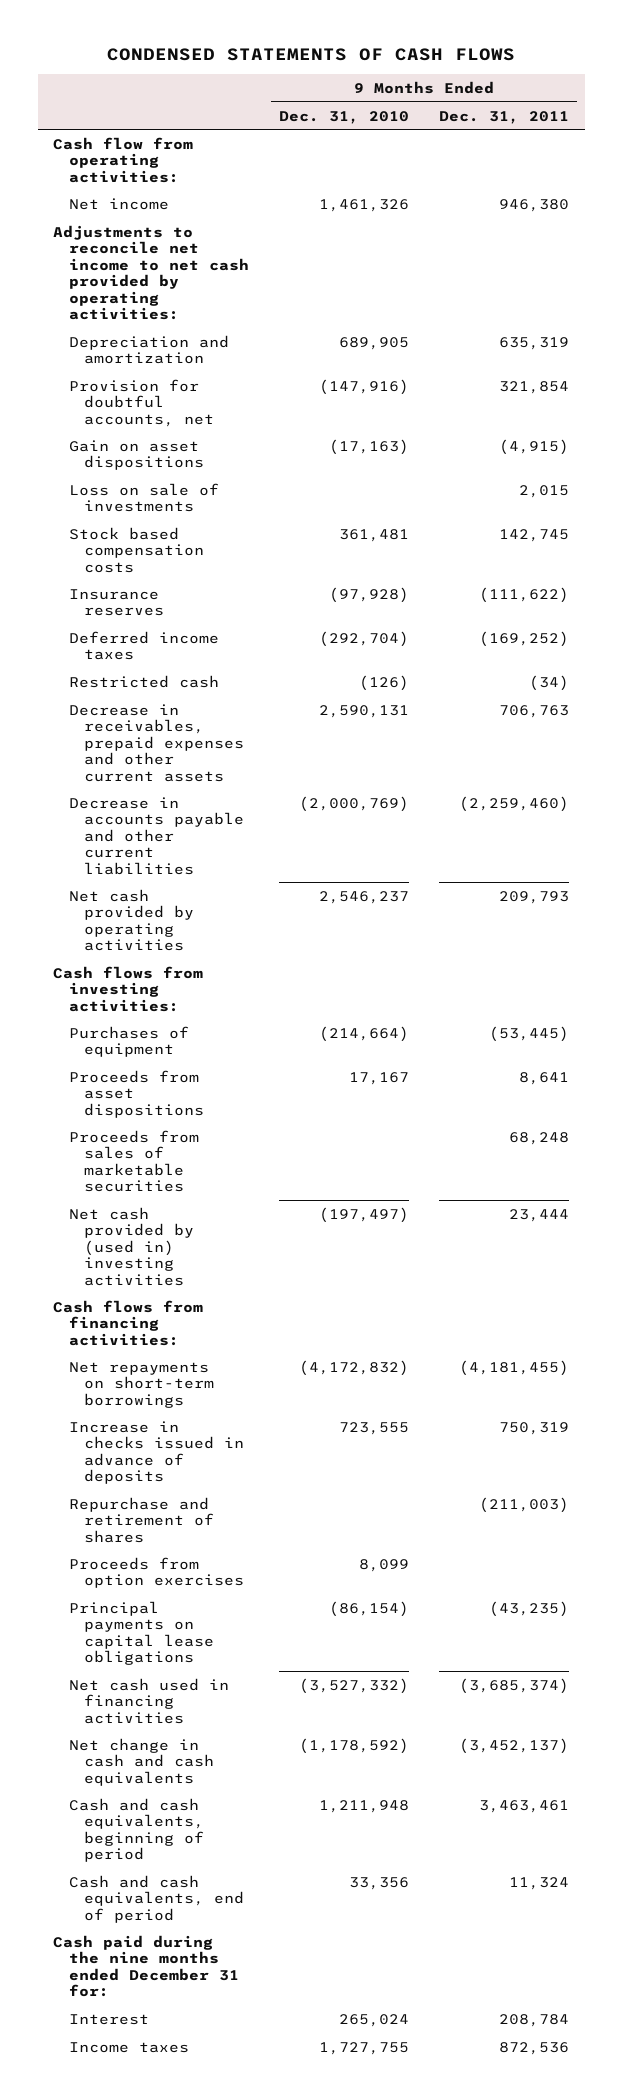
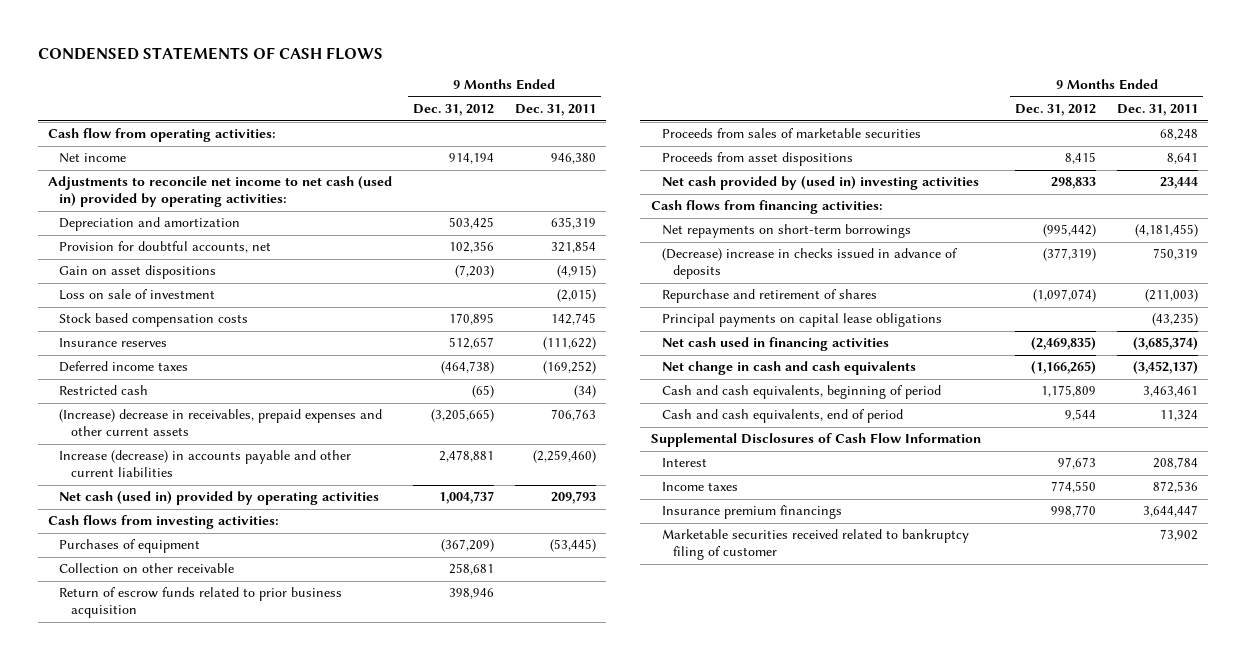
[279,110,410,124] Dec. 31, 2010 -> none
none -> [412,104,494,117] Dec. 31, 2012
[53,224,249,320] Adjustments to reconcile net income to net cash provided by operating activities: -> [48,176,393,208] Adjustments to reconcile net income to net cash (used in) provided by operating activities:
[68,482,219,513] Loss on sale of investments -> [59,289,216,301] Loss on sale of investment
[519,484,570,498] 2,015 -> [556,289,596,303] (2,015)
[68,703,245,782] Decrease in receivables, prepaid expenses and other current assets -> [59,409,383,437] (Increase) decrease in receivables, prepaid expenses and other current assets
[68,796,245,875] Decrease in accounts payable and other current liabilities -> [59,450,352,478] Increase (decrease) in accounts payable and other current liabilities
[68,888,195,952] Net cash provided by operating activities -> [59,491,380,506] Net cash (used in) provided by operating activities
none -> [59,563,235,574] Collection on other receivable
none -> [59,587,343,619] Return of escrow funds related to prior business acquisition
[68,1069,205,1118] Proceeds from asset dispositions -> [661,152,853,167] Proceeds from asset dispositions
[68,1420,245,1485] Increase in checks issued in advance of deposits -> [661,248,958,280] (Decrease) increase in checks issued in advance of deposits
[68,1556,245,1589] Proceeds from option exercises -> none
[53,1934,239,1998] Cash paid during the nine months ended December 31 for: -> none
none -> [650,433,981,448] Supplemental Disclosures of Cash Flow Information
none -> [661,505,842,520] Insurance premium financings
none -> [661,529,969,561] Marketable securities received related to bankruptcy filing of customer

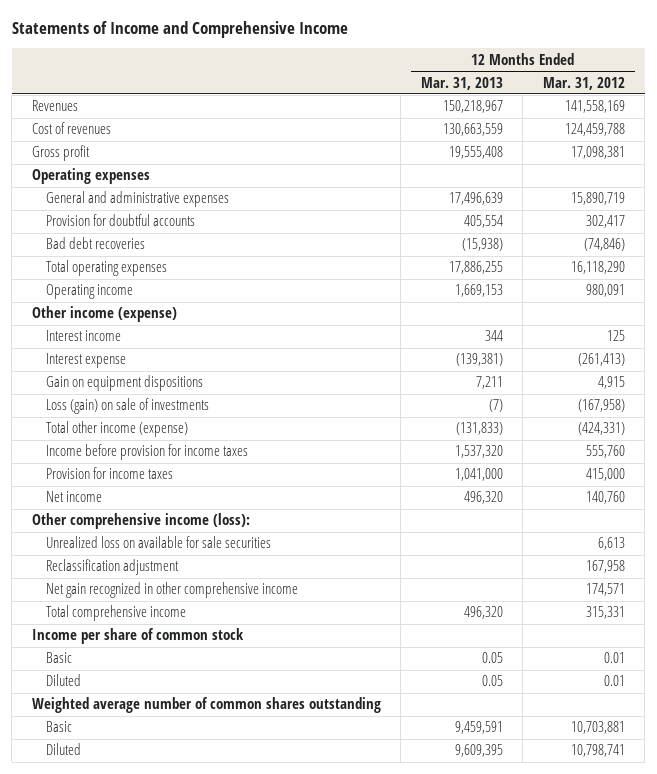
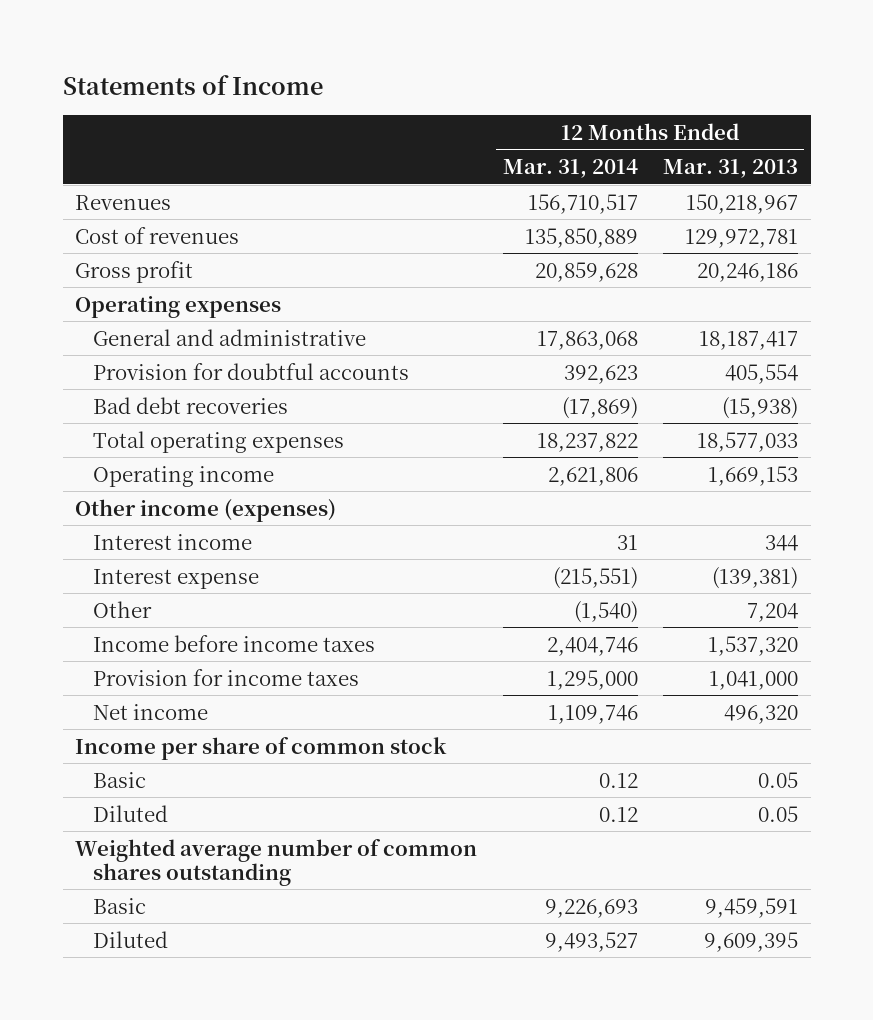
[11,21,348,39] Statements of Income and Comprehensive Income -> [62,74,323,95] Statements of Income
[542,76,625,90] Mar. 31, 2012 -> none
none -> [502,159,638,179] Mar. 31, 2014
[442,123,503,137] 130,663,559 -> [684,228,798,248] 129,972,781
[448,146,503,160] 19,555,408 -> [696,262,798,282] 20,246,186
[45,191,229,208] General and administrative expenses -> [93,328,367,346] General and administrative
[448,192,503,206] 17,496,639 -> [698,330,798,350] 18,187,417
[448,261,503,275] 17,886,255 -> [696,431,798,452] 18,577,033
[31,306,177,323] Other income (expense) -> [75,498,337,522] Other income (expenses)
[45,375,203,392] Gain on equipment dispositions -> none
[45,398,209,415] Loss (gain) on sale of investments -> none
[45,421,188,438] Total other income (expense) -> none
none -> [93,600,153,618] Other
[45,444,248,461] Income before provision for income taxes -> [93,634,376,652] Income before income taxes
[31,513,250,530] Other comprehensive income (loss): -> none
[45,536,271,549] Unrealized loss on available for sale securities -> none
[45,559,179,576] Reclassification adjustment -> none
[45,582,298,599] Net gain recognized in other comprehensive income -> none
[45,605,186,622] Total comprehensive income -> none

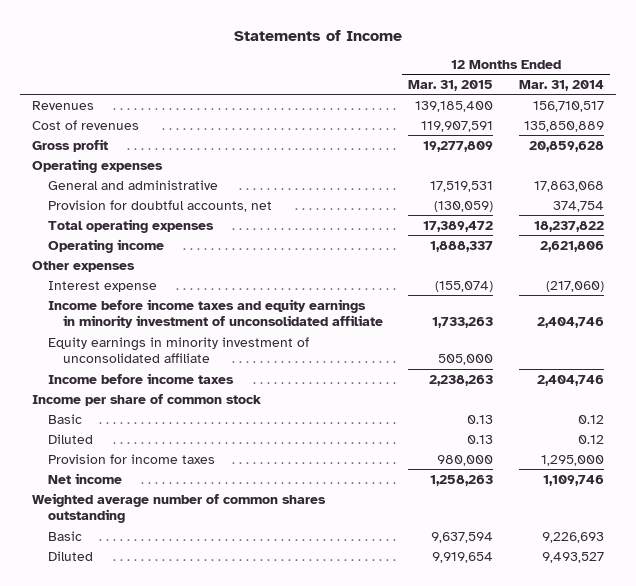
[662,159,798,179] Mar. 31, 2013 -> none
none -> [408,79,494,91] Mar. 31, 2015
[93,396,289,414] Bad debt recoveries -> none
[93,362,410,380] Provision for doubtful accounts -> [47,199,272,212] Provision for doubtful accounts, net
[563,364,638,384] 392,623 -> [552,200,604,212] 374,754
[93,533,253,550] Interest income -> none
[93,600,153,618] Other -> none
[75,498,337,522] Other income (expenses) -> [32,260,136,272] Other expenses
[552,566,638,589] (215,551) -> [545,280,604,292] (217,060)
none -> [47,298,384,329] Income before income taxes and equity earnings in minority investment of unconsolidated affiliate
none -> [47,336,309,364] Equity earnings in minority investment of unconsolidated affiliate
[93,668,360,686] Provision for income taxes -> [47,453,215,464] Provision for income taxes
[93,703,209,720] Net income -> [47,472,122,484] Net income

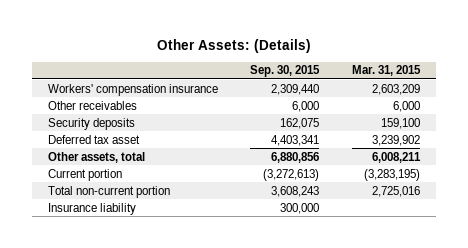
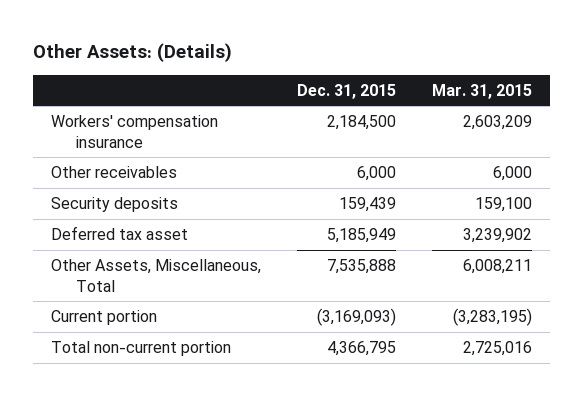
[250,65,321,78] Sep. 30, 2015 -> none
none -> [297,83,397,99] Dec. 31, 2015
[48,151,146,163] Other assets, total -> [51,259,262,292] Other Assets, Miscellaneous, Total
[48,202,137,215] Insurance liability -> none

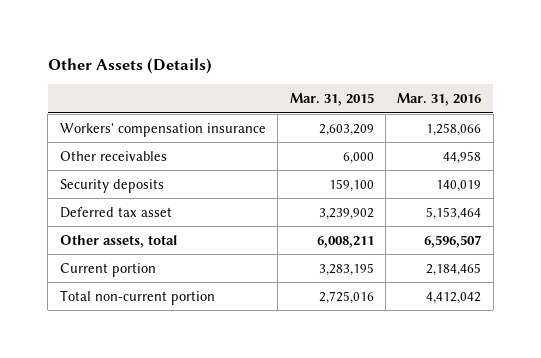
[33,43,233,63] Other Assets: (Details) -> [47,58,212,75] Other Assets (Details)
[297,83,397,99] Dec. 31, 2015 -> none
none -> [397,93,482,107] Mar. 31, 2016
[51,259,262,292] Other Assets, Miscellaneous, Total -> [59,234,177,248] Other assets, total
[453,308,533,327] (3,283,195) -> [318,262,374,276] 3,283,195

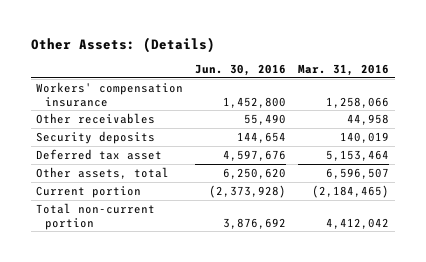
[47,58,212,75] Other Assets (Details) -> [30,36,215,53] Other Assets: (Details)
[289,93,374,107] Mar. 31, 2015 -> none
none -> [195,64,287,77] Jun. 30, 2016
[426,262,482,276] 2,184,465 -> [312,184,390,198] (2,184,465)

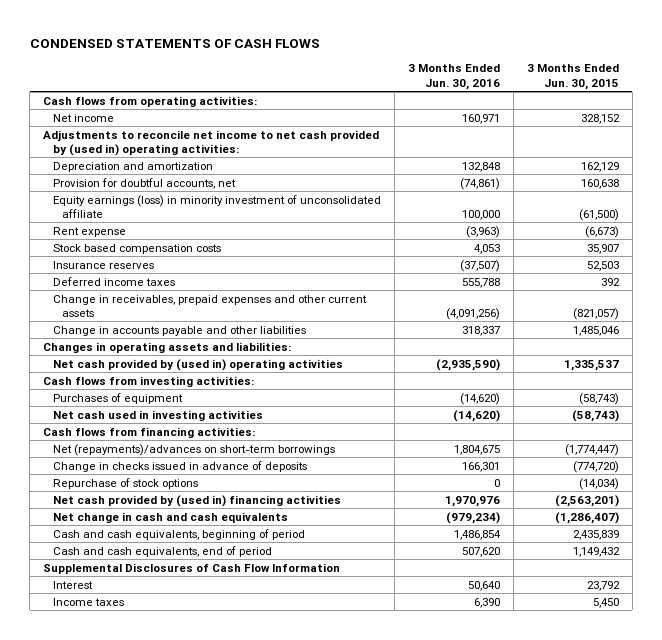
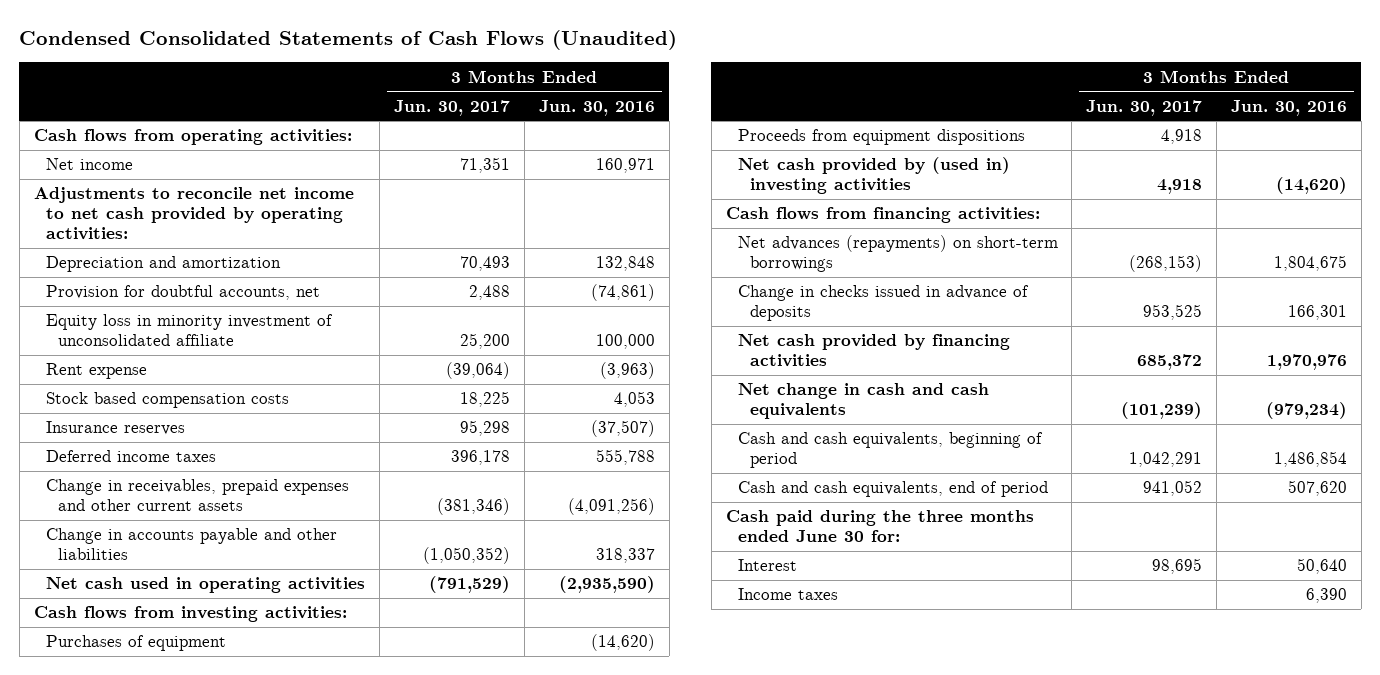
[29,39,320,49] CONDENSED STATEMENTS OF CASH FLOWS -> [19,30,678,51] Condensed Consolidated Statements of Cash Flows (Unaudited)
[526,64,619,90] 3 Months Ended Jun. 30, 2015 -> none
none -> [394,99,511,116] Jun. 30, 2017
[43,129,380,157] Adjustments to reconcile net income to net cash provided by (used in) operating activities: -> [33,187,354,240] Adjustments to reconcile net income to net cash provided by operating activities:
[52,194,381,219] Equity earnings (loss) in minority investment of unconsolidated affiliate -> [45,314,333,347] Equity loss in minority investment of unconsolidated affiliate
[43,341,292,353] Changes in operating assets and liabilities: -> none
[52,358,343,371] Net cash provided by (used in) operating activities -> [45,577,365,594] Net cash used in operating activities
none -> [737,129,1025,146] Proceeds from equipment dispositions
[52,409,263,421] Net cash used in investing activities -> [737,157,1010,195] Net cash provided by (used in) investing activities
[52,443,335,456] Net (repayments)/advances on short-term borrowings -> [737,235,1058,273] Net advances (repayments) on short-term borrowings
[52,477,198,489] Repurchase of stock options -> none
[52,494,341,507] Net cash provided by (used in) financing activities -> [737,334,1010,368] Net cash provided by financing activities
[43,562,341,574] Supplemental Disclosures of Cash Flow Information -> none
none -> [725,510,1034,543] Cash paid during the three months ended June 30 for:

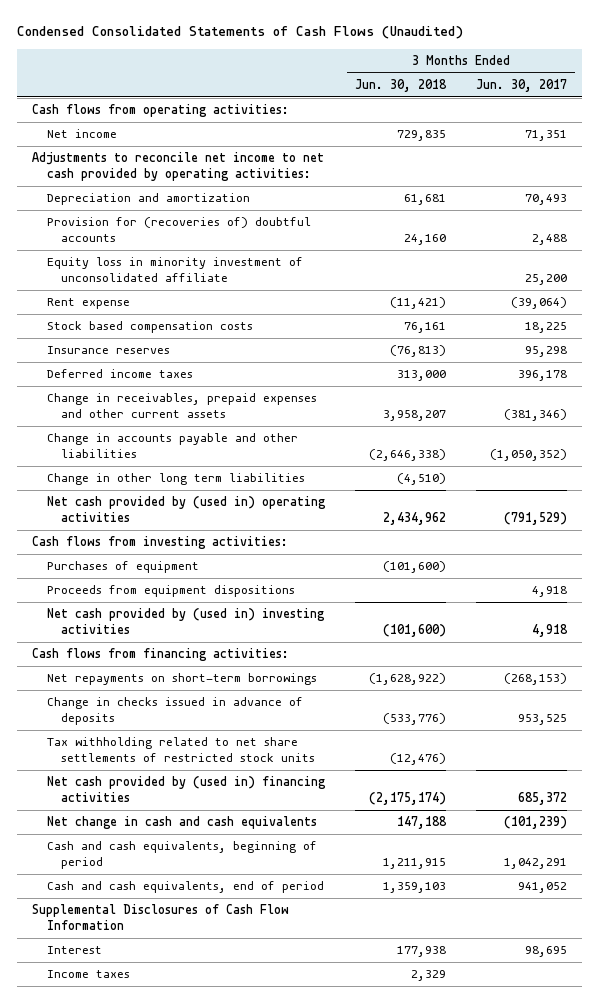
[538,99,655,116] Jun. 30, 2016 -> none
none -> [354,78,447,92] Jun. 30, 2018
[45,285,320,301] Provision for doubtful accounts, net -> [46,217,311,242] Provision for (recoveries of) doubtful accounts
none -> [46,473,305,486] Change in other long term liabilities
[45,577,365,594] Net cash used in operating activities -> [46,496,326,522] Net cash provided by (used in) operating activities
[737,235,1058,273] Net advances (repayments) on short-term borrowings -> [46,673,317,686] Net repayments on short-term borrowings
none -> [46,737,315,762] Tax withholding related to net share settlements of restricted stock units
[737,334,1010,368] Net cash provided by financing activities -> [46,776,326,802] Net cash provided by (used in) financing activities
[725,510,1034,543] Cash paid during the three months ended June 30 for: -> none
none -> [32,904,290,930] Supplemental Disclosures of Cash Flow Information

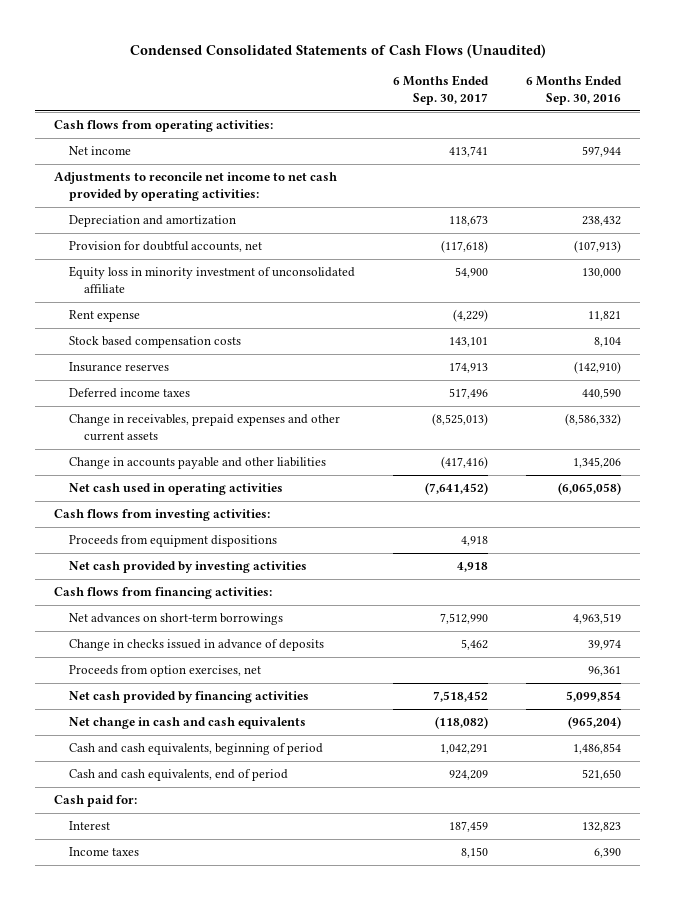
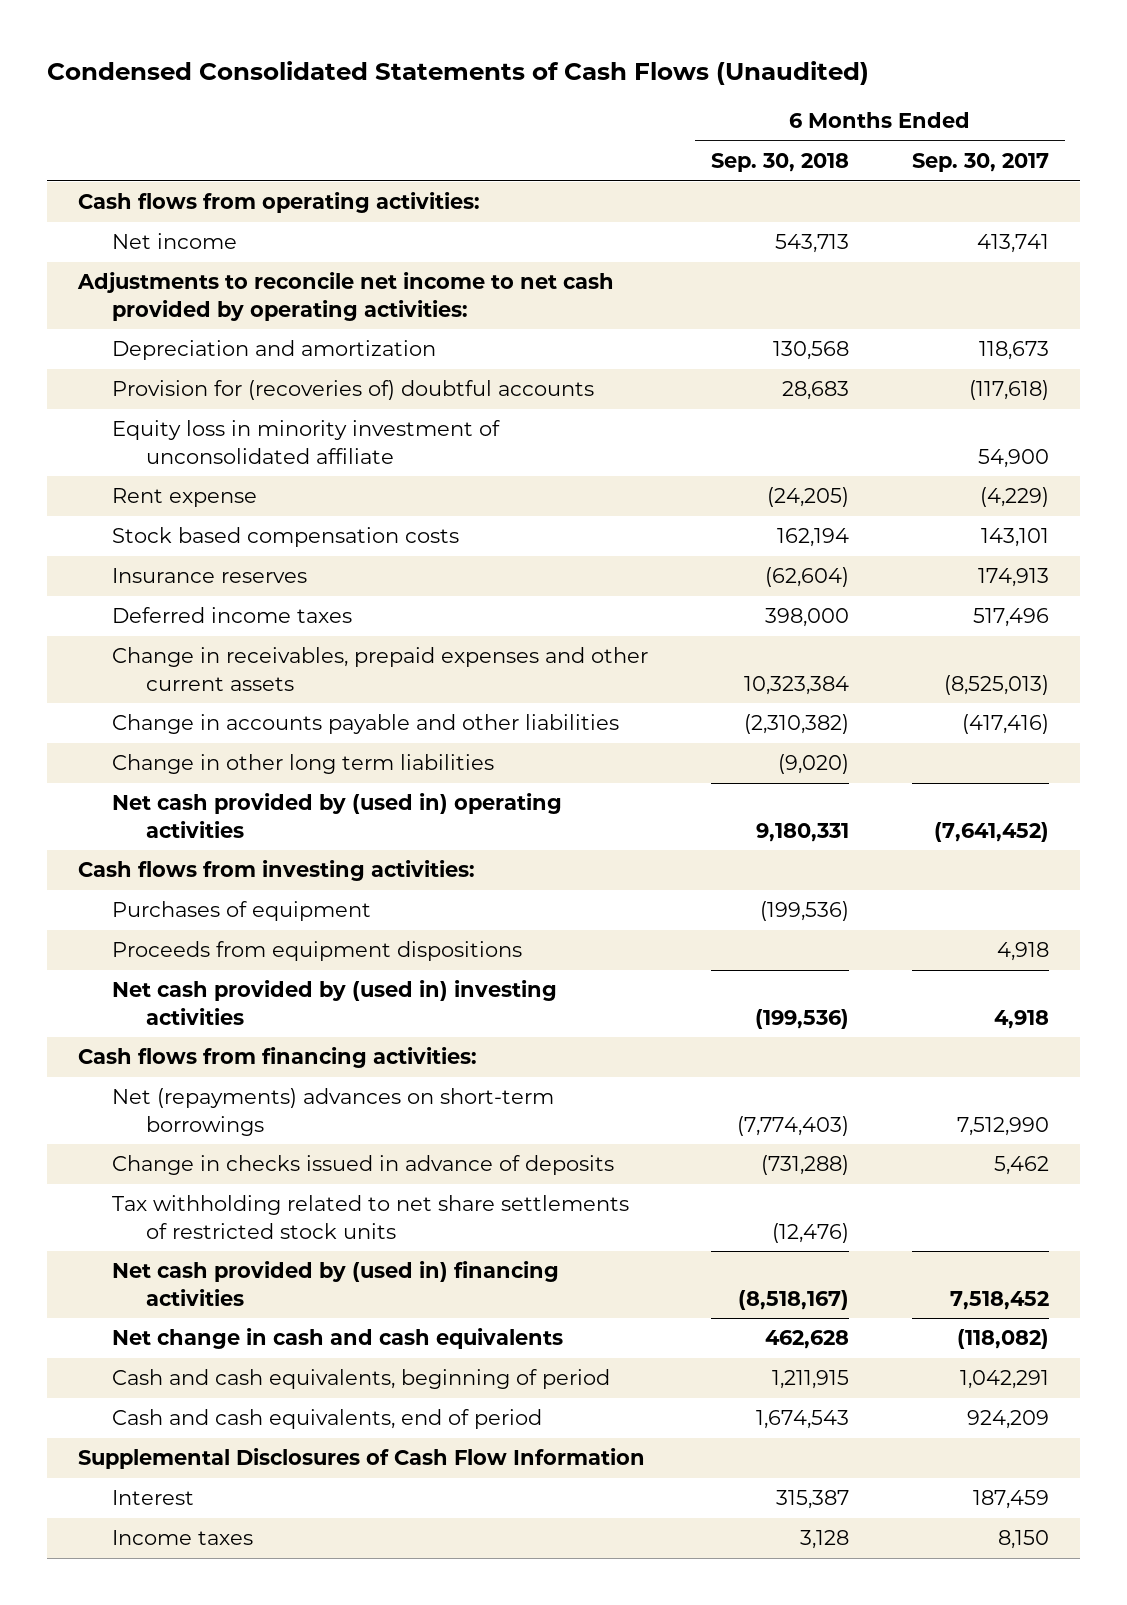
[526,75,623,105] 6 Months Ended Sep. 30, 2016 -> none
none -> [710,152,849,172] Sep. 30, 2018
[69,241,263,253] Provision for doubtful accounts, net -> [111,380,594,401] Provision for (recoveries of) doubtful accounts
none -> [111,754,494,775] Change in other long term liabilities
[69,483,284,496] Net cash used in operating activities -> [111,793,562,838] Net cash provided by (used in) operating activities
none -> [111,901,371,922] Purchases of equipment
[69,561,308,574] Net cash provided by investing activities -> [111,980,557,1025] Net cash provided by (used in) investing activities
[69,613,284,626] Net advances on short-term borrowings -> [111,1088,554,1136] Net (repayments) advances on short-term borrowings
[69,665,262,678] Proceeds from option exercises, net -> none
none -> [111,1195,629,1239] Tax withholding related to net share settlements of restricted stock units
[69,691,310,704] Net cash provided by financing activities -> [111,1261,559,1306] Net cash provided by (used in) financing activities
[54,795,138,808] Cash paid for: -> none
none -> [78,1448,646,1470] Supplemental Disclosures of Cash Flow Information

